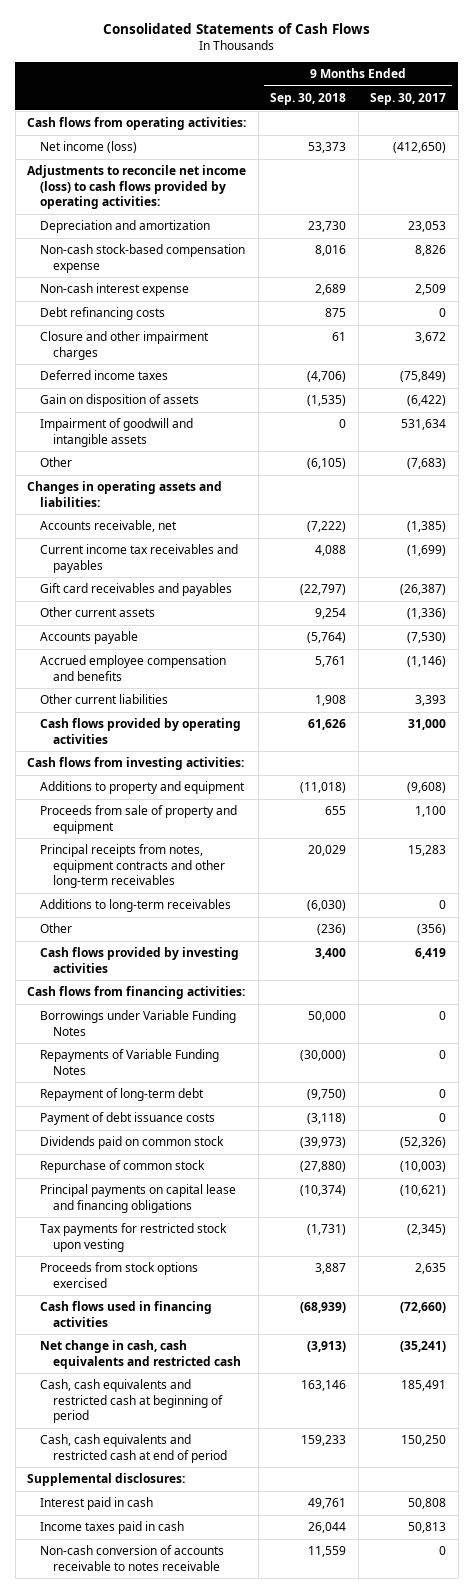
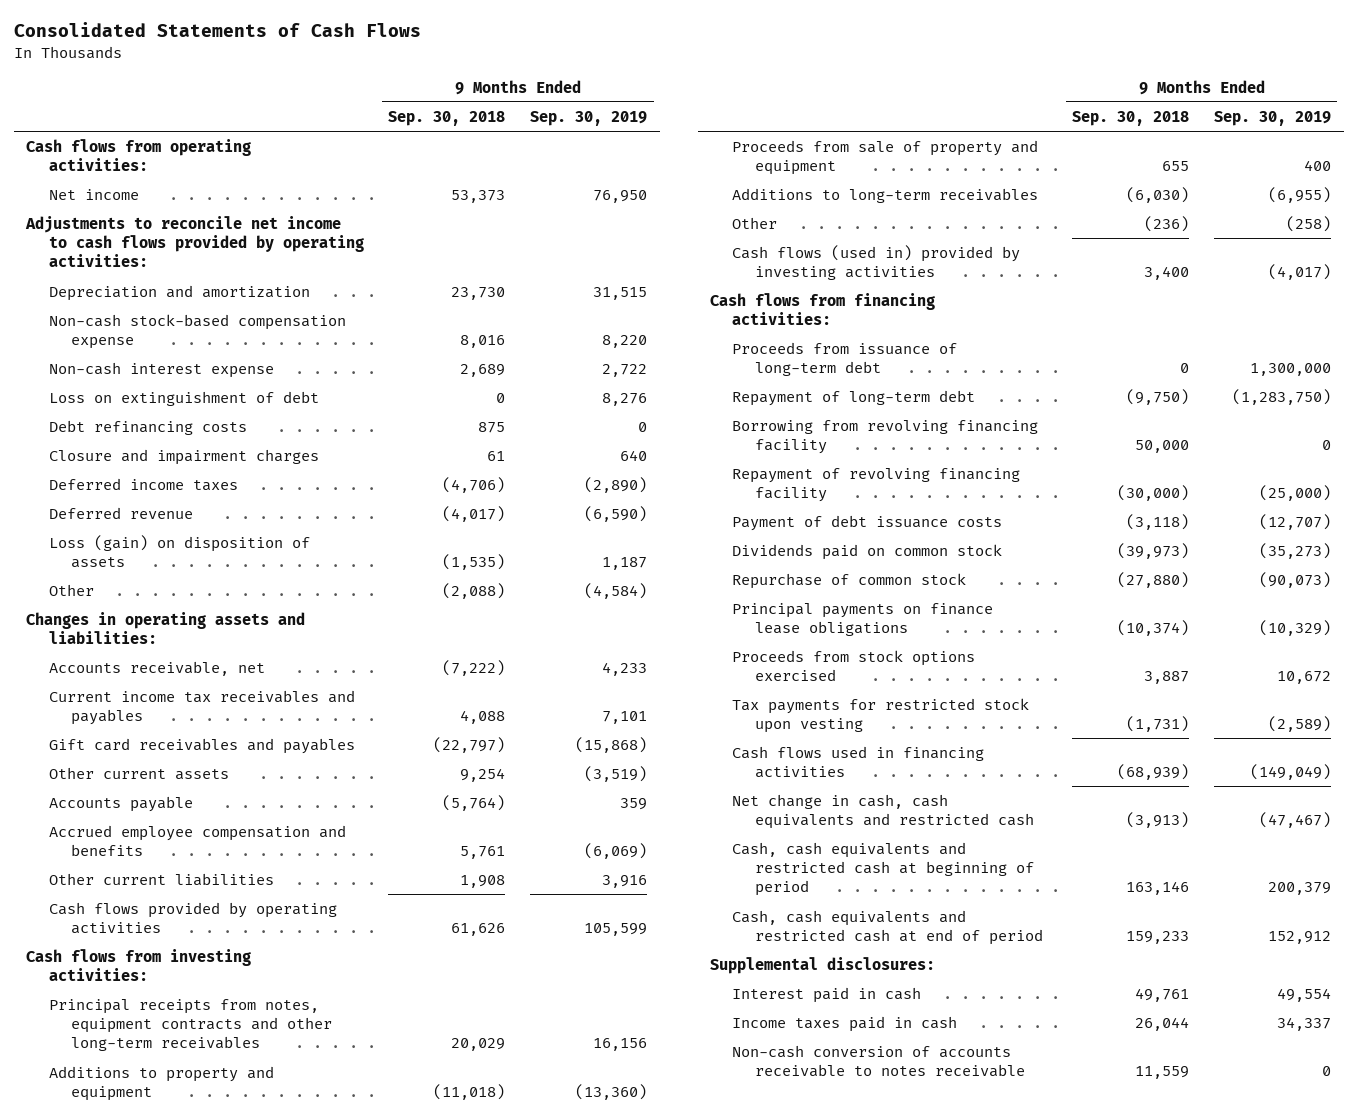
[370,92,447,105] Sep. 30, 2017 -> none
none -> [530,110,648,126] Sep. 30, 2019
[40,141,138,154] Net income (loss) -> [48,188,139,200] Net income
[27,165,247,209] Adjustments to reconcile net income (loss) to cash flows provided by operating activities: -> [25,215,364,268] Adjustments to reconcile net income to cash flows provided by operating activities:
none -> [48,390,319,406] Loss on extinguishment of debt
[40,331,210,360] Closure and other impairment charges -> [48,448,319,465] Closure and impairment charges
[40,418,194,447] Impairment of goodwill and intangible assets -> none
none -> [48,506,193,519] Deferred revenue
[40,394,200,408] Gain on disposition of assets -> [48,534,310,569] Loss (gain) on disposition of assets
[307,458,347,470] (6,105) -> [442,582,506,599] (2,088)
[40,844,225,888] Principal receipts from notes, equipment contracts and other long-term receivables -> [48,998,333,1052] Principal receipts from notes, equipment contracts and other long-term receivables
[40,947,240,973] Cash flows provided by investing activities -> [732,244,1021,281] Cash flows (used in) provided by investing activities
[40,1010,237,1036] Borrowings under Variable Funding Notes -> none
[40,1049,220,1075] Repayments of Variable Funding Notes -> none
none -> [732,341,958,377] Proceeds from issuance of long-term debt
none -> [732,419,1039,455] Borrowing from revolving financing facility
none -> [732,467,1021,503] Repayment of revolving financing facility
[40,1184,237,1213] Principal payments on capital lease and financing obligations -> [732,602,994,637] Principal payments on finance lease obligations
[40,1223,228,1252] Tax payments for restricted stock upon vesting -> [732,697,1030,734] Tax payments for restricted stock upon vesting

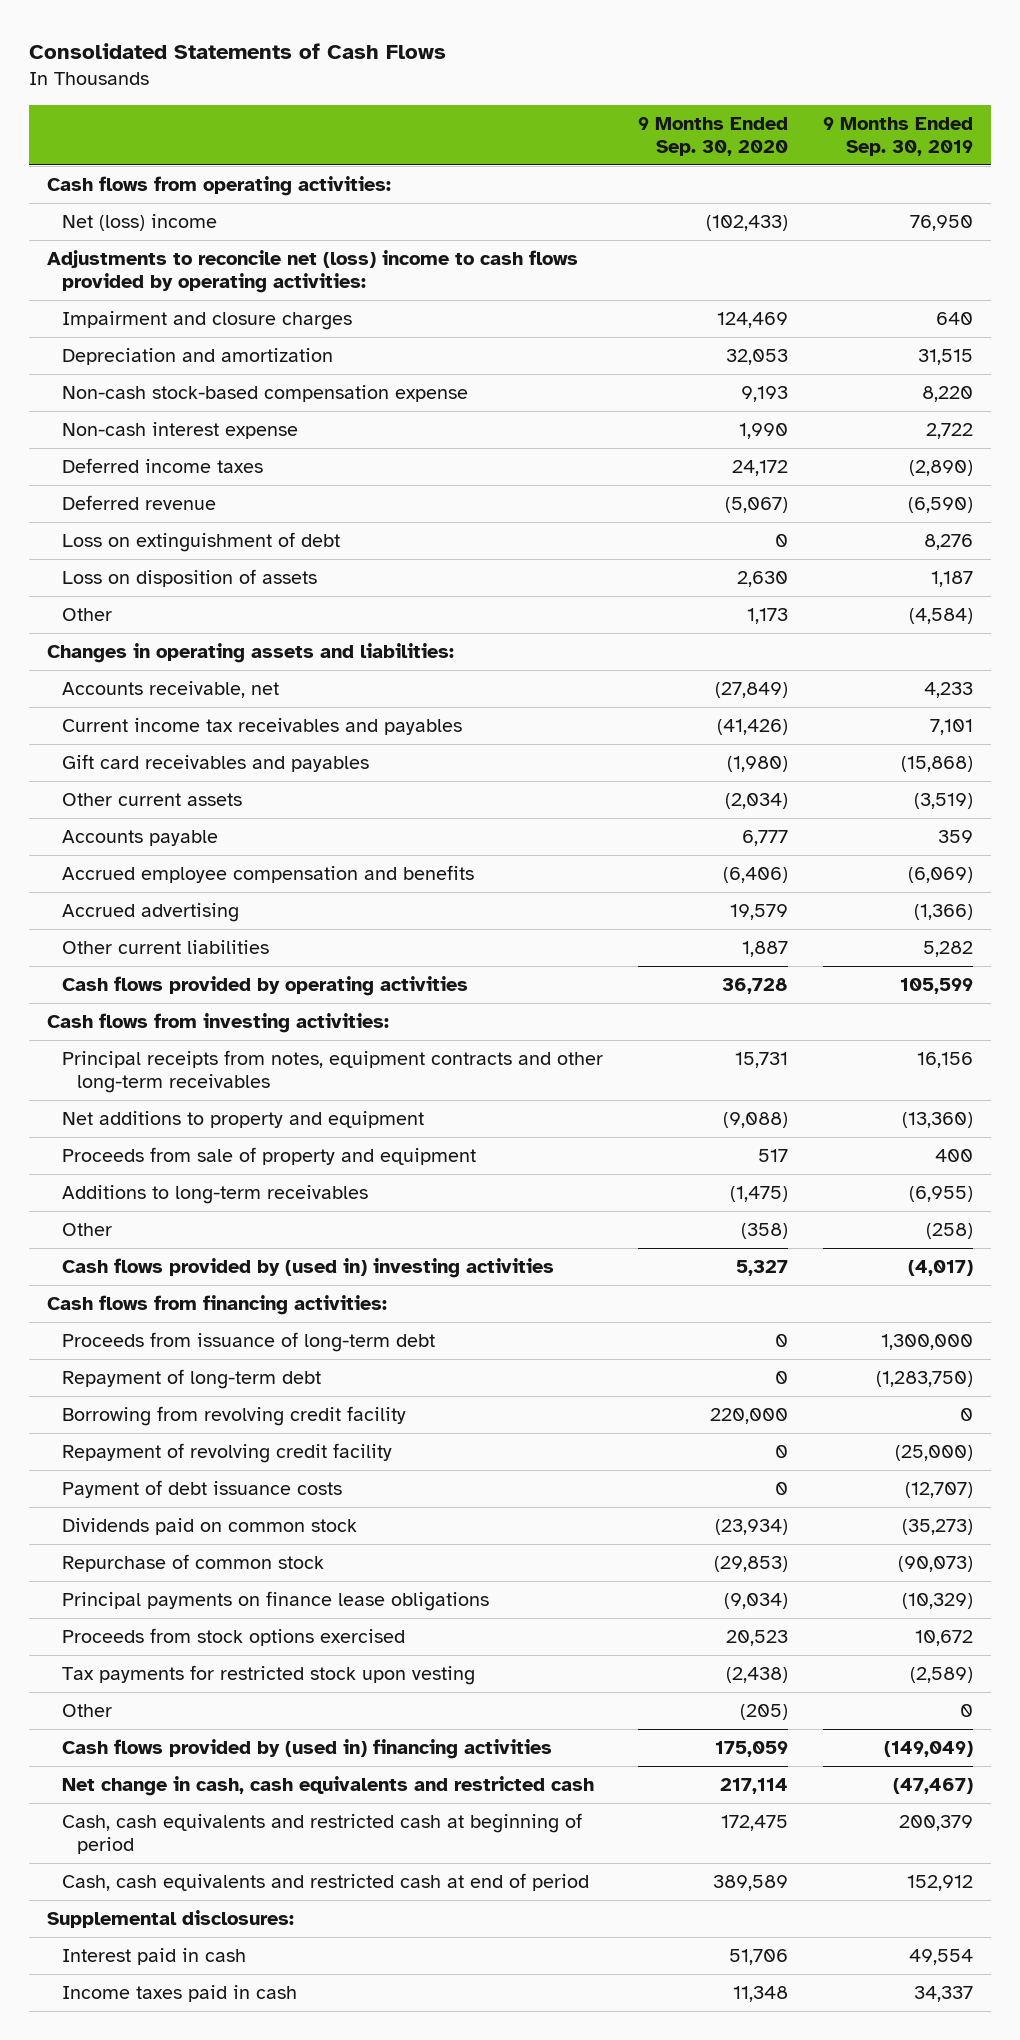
[388,110,506,126] Sep. 30, 2018 -> none
none -> [638,116,789,156] 9 Months Ended Sep. 30, 2020
[48,188,139,200] Net income -> [62,214,218,232] Net (loss) income
[25,215,364,268] Adjustments to reconcile net income to cash flows provided by operating activities: -> [46,250,578,294] Adjustments to reconcile net (loss) income to cash flows provided by operating activities:
none -> [62,311,353,331] Impairment and closure charges
[48,419,247,435] Debt refinancing costs -> none
[48,448,319,465] Closure and impairment charges -> none
[48,390,319,406] Loss on extinguishment of debt -> [62,532,341,553] Loss on extinguishment of debt
[48,534,310,569] Loss (gain) on disposition of assets -> [62,569,318,588] Loss on disposition of assets
none -> [62,903,240,923] Accrued advertising
[602,874,648,888] 3,916 -> [923,941,974,958] 5,282
[48,1065,274,1102] Additions to property and equipment -> [62,1111,425,1129] Net additions to property and equipment
[732,244,1021,281] Cash flows (used in) provided by investing activities -> [62,1258,555,1279] Cash flows provided by (used in) investing activities
[732,419,1039,455] Borrowing from revolving financing facility -> [62,1406,407,1427] Borrowing from revolving credit facility
[732,467,1021,503] Repayment of revolving financing facility -> [62,1443,393,1464] Repayment of revolving credit facility
none -> [62,1704,113,1718] Other
[732,745,985,779] Cash flows used in financing activities -> [62,1739,553,1760] Cash flows provided by (used in) financing activities
[732,1044,1025,1078] Non-cash conversion of accounts receivable to notes receivable -> none

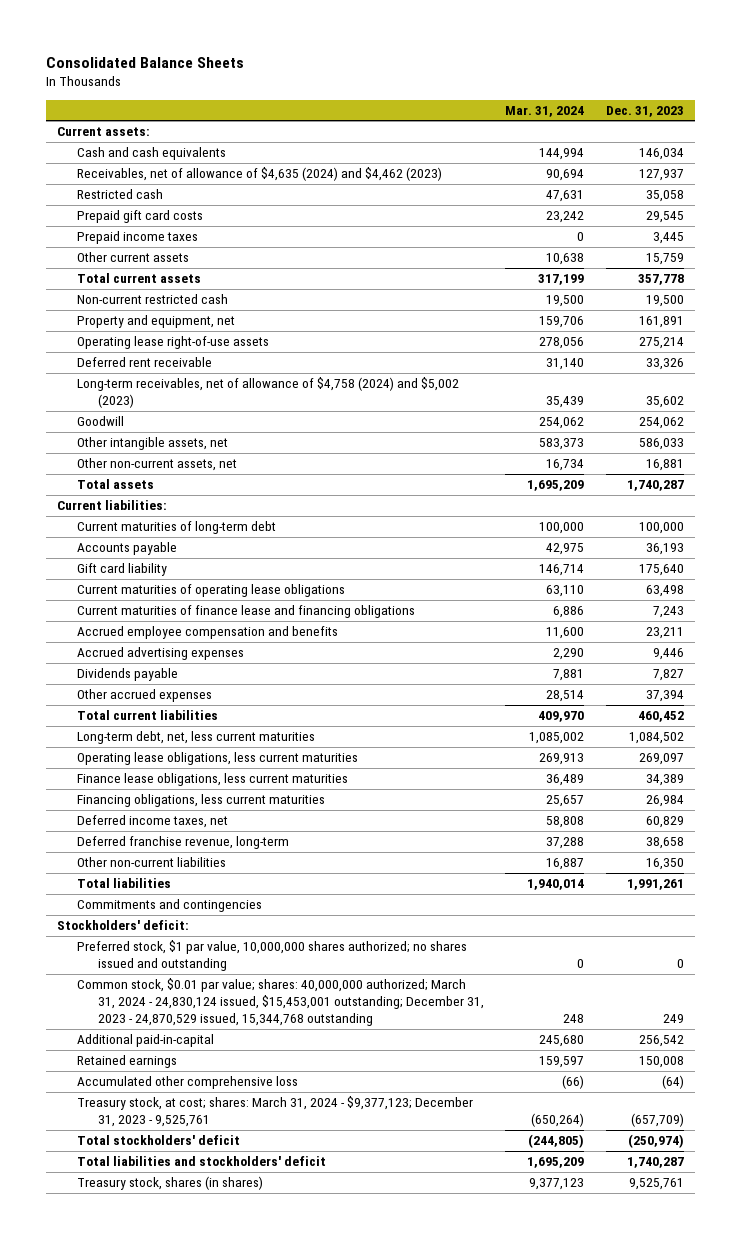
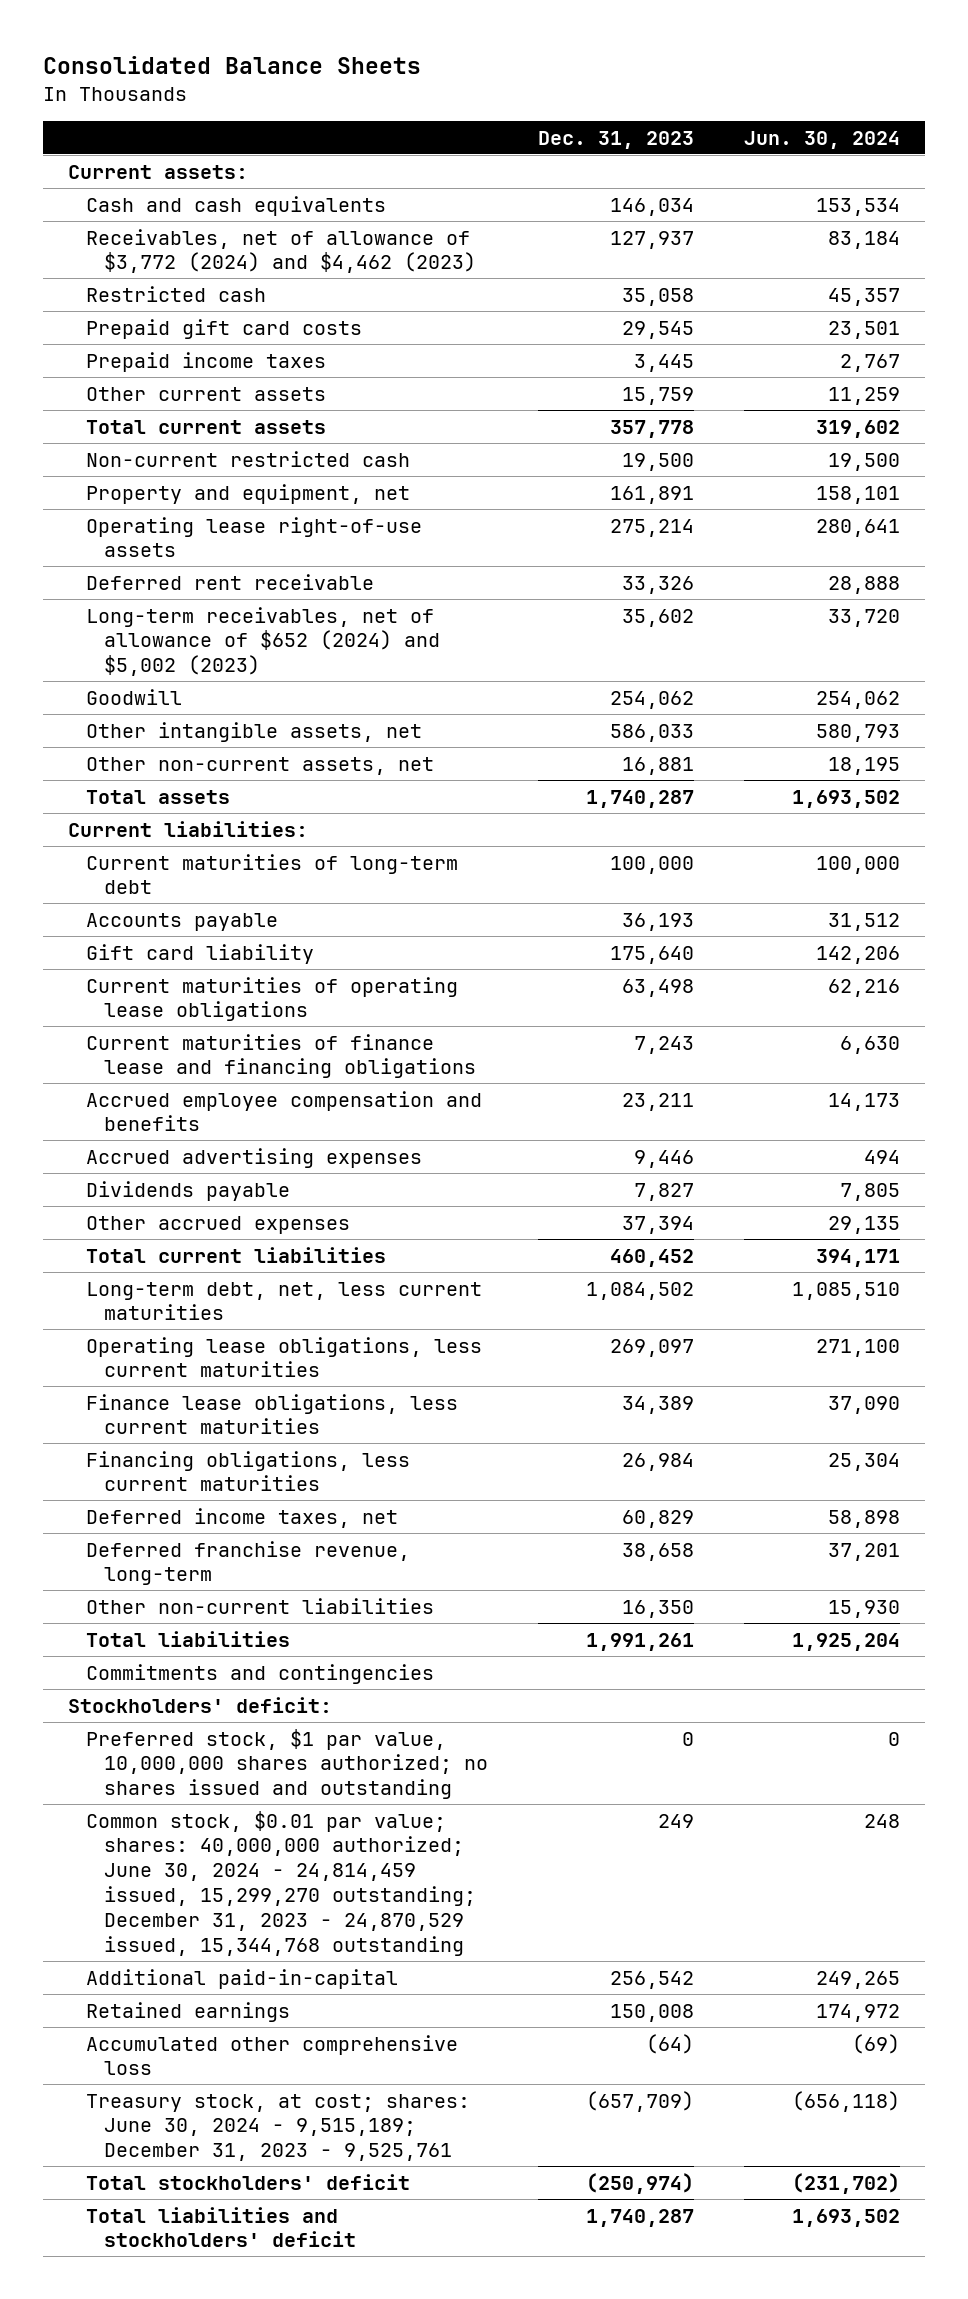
[505,105,585,117] Mar. 31, 2024 -> none
none -> [744,130,901,149] Jun. 30, 2024
[77,167,443,182] Receivables, net of allowance of $4,635 (2024) and $4,462 (2023) -> [85,228,476,274] Receivables, net of allowance of $3,772 (2024) and $4,462 (2023)
[77,377,460,409] Long-term receivables, net of allowance of $4,758 (2024) and $5,002 (2023) -> [85,606,440,677] Long-term receivables, net of allowance of $652 (2024) and $5,002 (2023)
[77,978,484,1027] Common stock, $0.01 par value; shares: 40,000,000 authorized; March 31, 2024 - 24,830,124 issued, $15,453,001 outstanding; December 31, 2023 - 24,870,529 issued, 15,344,768 outstanding -> [85,1810,476,1956] Common stock, $0.01 par value; shares: 40,000,000 authorized; June 30, 2024 - 24,814,459 issued, 15,299,270 outstanding; December 31, 2023 - 24,870,529 issued, 15,344,768 outstanding
[77,1096,474,1128] Treasury stock, at cost; shares: March 31, 2024 - $9,377,123; December 31, 2023 - 9,525,761 -> [85,2093,470,2162] Treasury stock, at cost; shares: June 30, 2024 - 9,515,189; December 31, 2023 - 9,525,761
[77,1176,264,1191] Treasury stock, shares (in shares) -> none

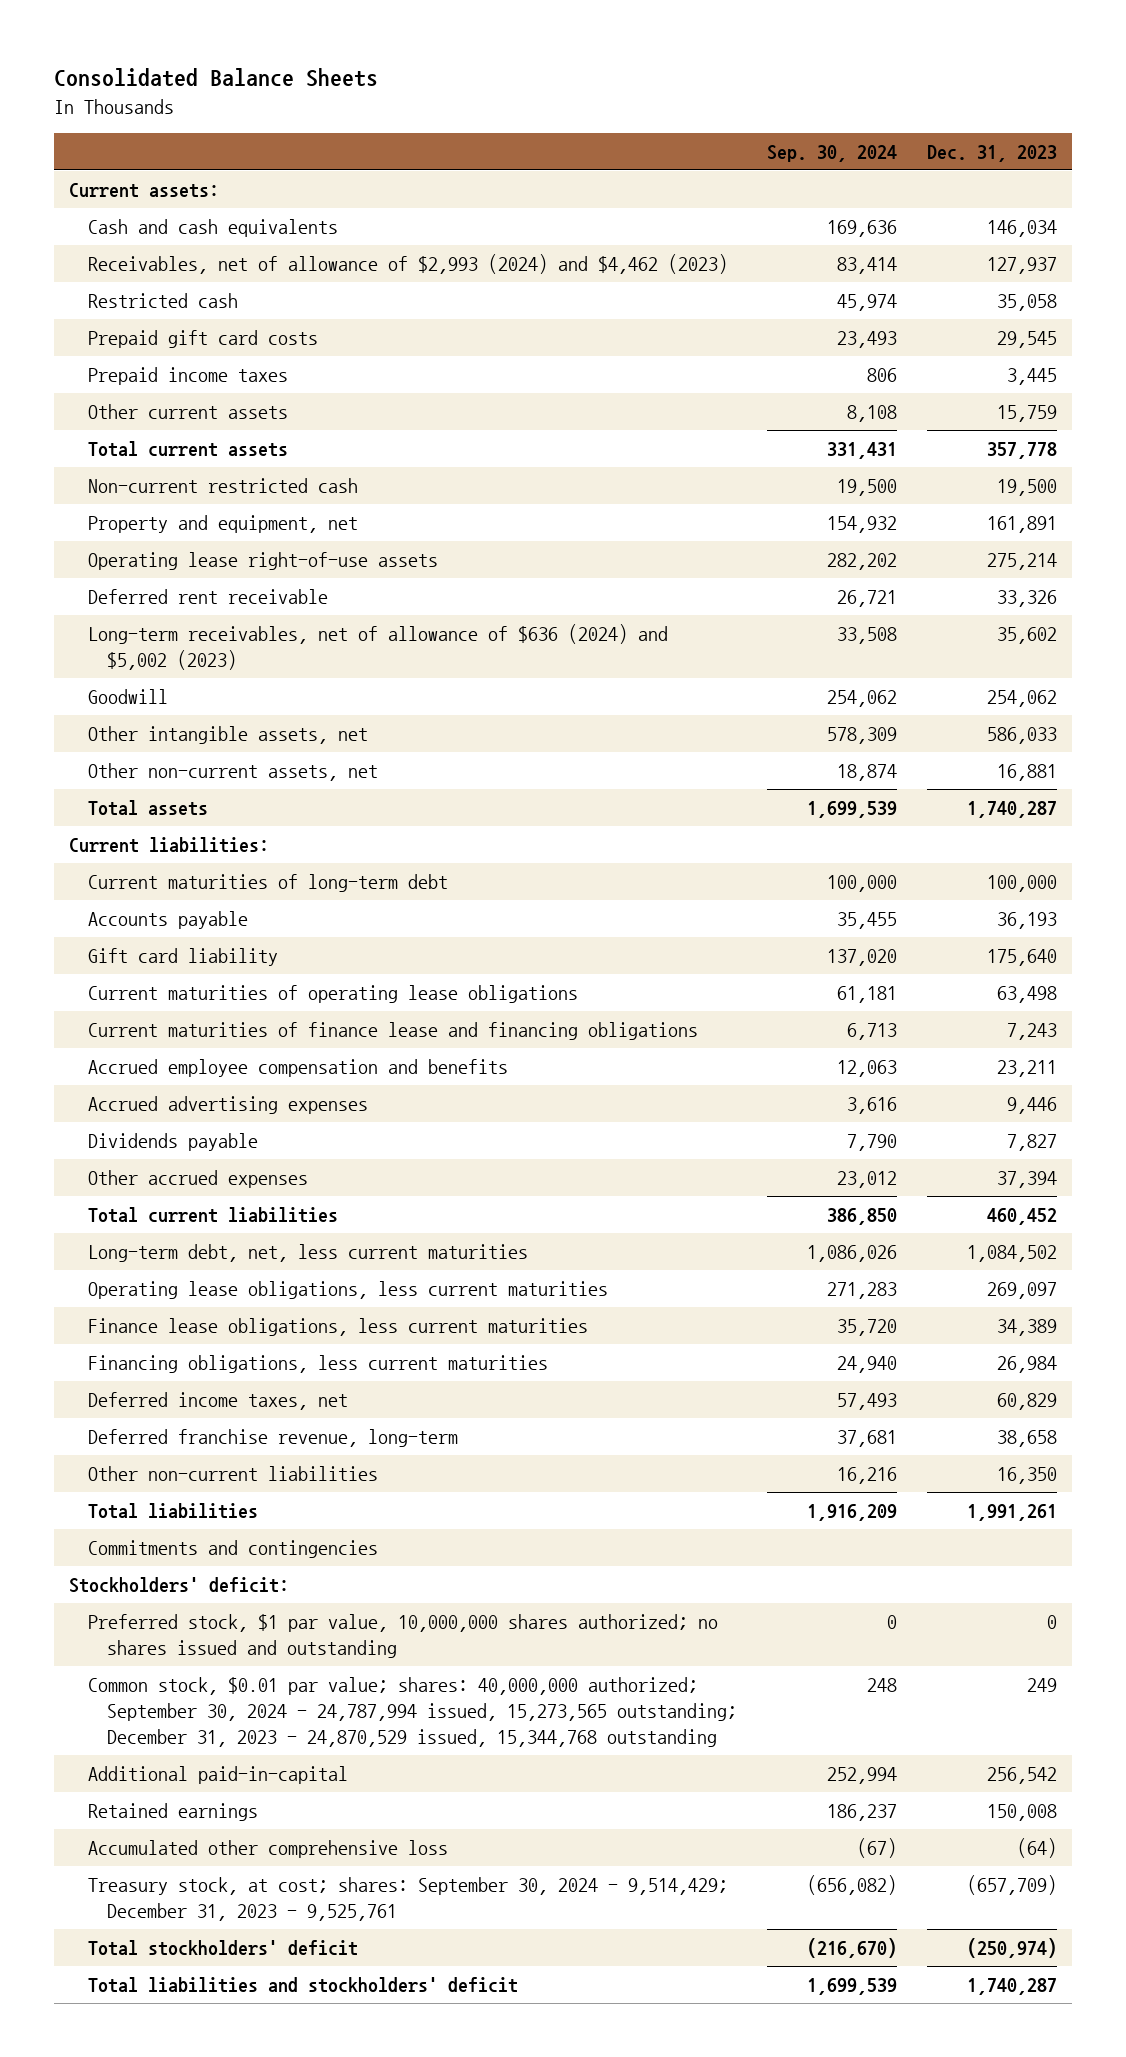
[744,130,901,149] Jun. 30, 2024 -> none
none -> [767,144,898,162] Sep. 30, 2024
[85,228,476,274] Receivables, net of allowance of $3,772 (2024) and $4,462 (2023) -> [88,253,729,274] Receivables, net of allowance of $2,993 (2024) and $4,462 (2023)
[85,606,440,677] Long-term receivables, net of allowance of $652 (2024) and $5,002 (2023) -> [88,623,669,671] Long-term receivables, net of allowance of $636 (2024) and $5,002 (2023)
[85,1810,476,1956] Common stock, $0.01 par value; shares: 40,000,000 authorized; June 30, 2024 - 24,814,459 issued, 15,299,270 outstanding; December 31, 2023 - 24,870,529 issued, 15,344,768 outstanding -> [88,1676,738,1748] Common stock, $0.01 par value; shares: 40,000,000 authorized; September 30, 2024 - 24,787,994 issued, 15,273,565 outstanding; December 31, 2023 - 24,870,529 issued, 15,344,768 outstanding
[85,2093,470,2162] Treasury stock, at cost; shares: June 30, 2024 - 9,515,189; December 31, 2023 - 9,525,761 -> [88,1876,729,1922] Treasury stock, at cost; shares: September 30, 2024 - 9,514,429; December 31, 2023 - 9,525,761

